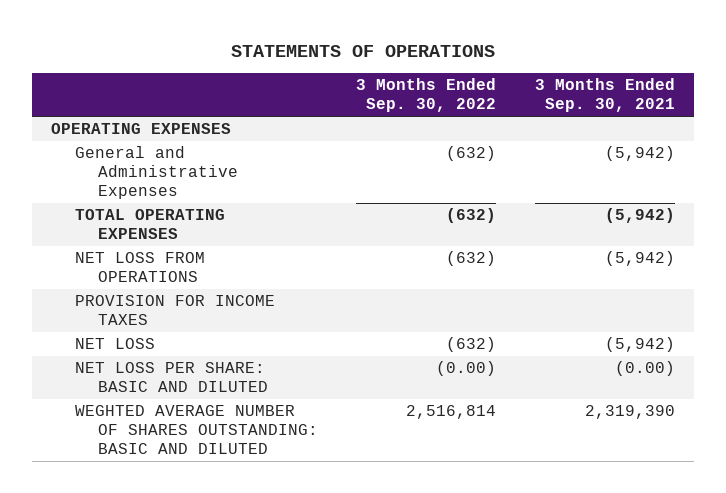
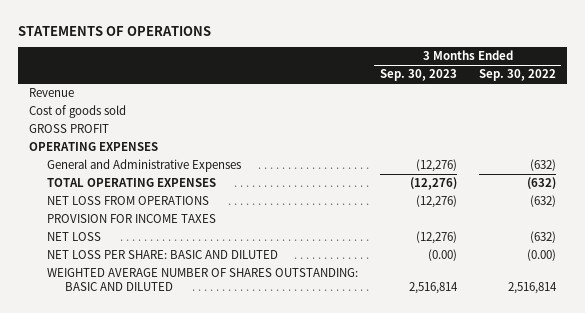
[534,78,675,113] 3 Months Ended Sep. 30, 2021 -> none
none -> [379,69,457,82] Sep. 30, 2023
none -> [28,88,74,98] Revenue
none -> [28,105,126,119] Cost of goods sold
none -> [28,124,109,134] GROSS PROFIT
[74,405,318,455] WEGHTED AVERAGE NUMBER OF SHARES OUTSTANDING: BASIC AND DILUTED -> [46,268,358,291] WEIGHTED AVERAGE NUMBER OF SHARES OUTSTANDING: BASIC AND DILUTED

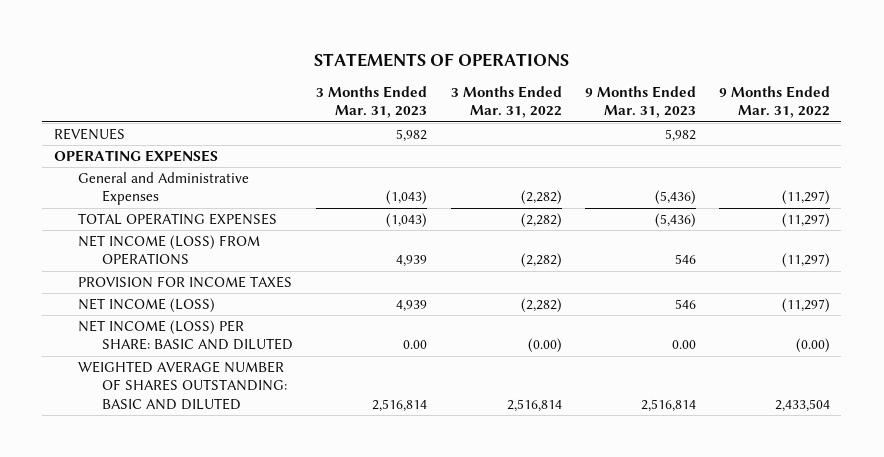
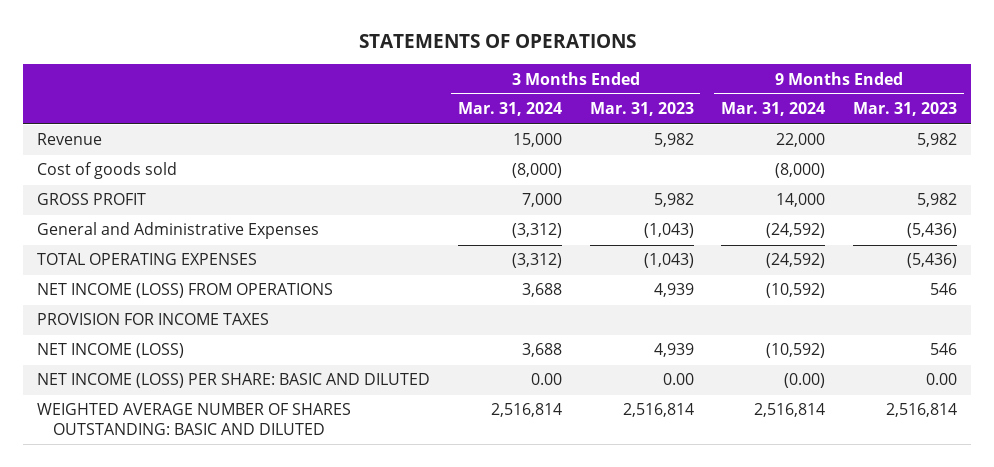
[450,85,562,119] 3 Months Ended Mar. 31, 2022 -> none
[718,85,830,119] 9 Months Ended Mar. 31, 2022 -> none
none -> [457,102,562,117] Mar. 31, 2024
none -> [721,102,826,117] Mar. 31, 2024
[53,150,218,163] OPERATING EXPENSES -> none
[53,128,125,141] REVENUES -> [37,133,103,146] Revenue
none -> [37,162,178,180] Cost of goods sold
none -> [37,193,147,206] GROSS PROFIT

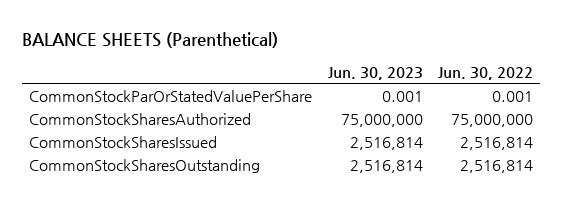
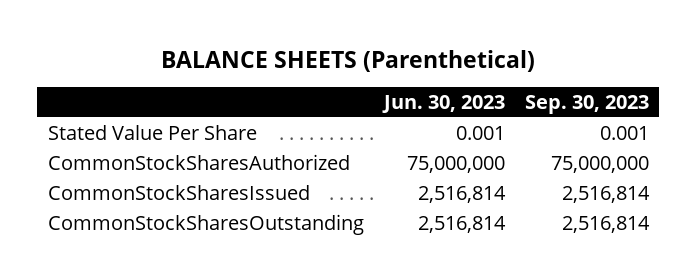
[437,66,533,80] Jun. 30, 2022 -> none
none -> [524,95,649,115] Sep. 30, 2023
[29,89,313,102] CommonStockParOrStatedValuePerShare -> [47,124,257,140] Stated Value Per Share

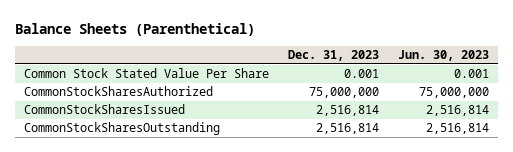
[161,49,536,72] BALANCE SHEETS (Parenthetical) -> [14,22,255,36] Balance Sheets (Parenthetical)
[524,95,649,115] Sep. 30, 2023 -> none
none -> [288,50,380,62] Dec. 31, 2023
[47,124,257,140] Stated Value Per Share -> [24,68,270,79] Common Stock Stated Value Per Share

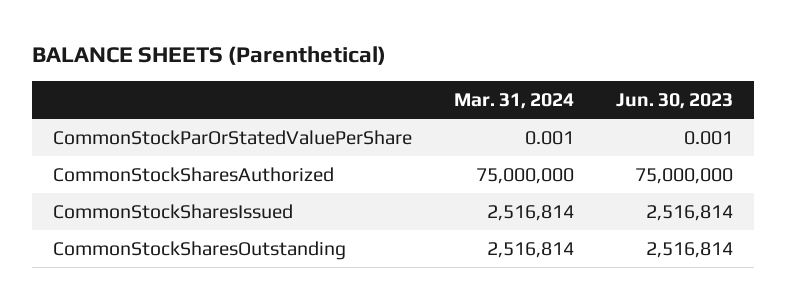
[14,22,255,36] Balance Sheets (Parenthetical) -> [31,45,386,65] BALANCE SHEETS (Parenthetical)
[288,50,380,62] Dec. 31, 2023 -> none
none -> [453,93,574,110] Mar. 31, 2024
[24,68,270,79] Common Stock Stated Value Per Share -> [52,129,412,145] CommonStockParOrStatedValuePerShare

